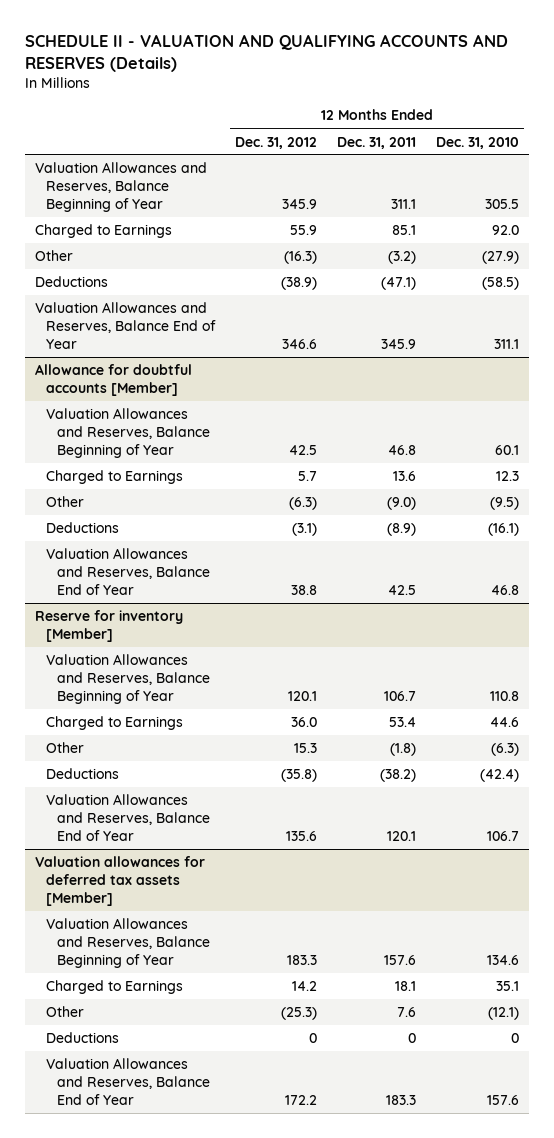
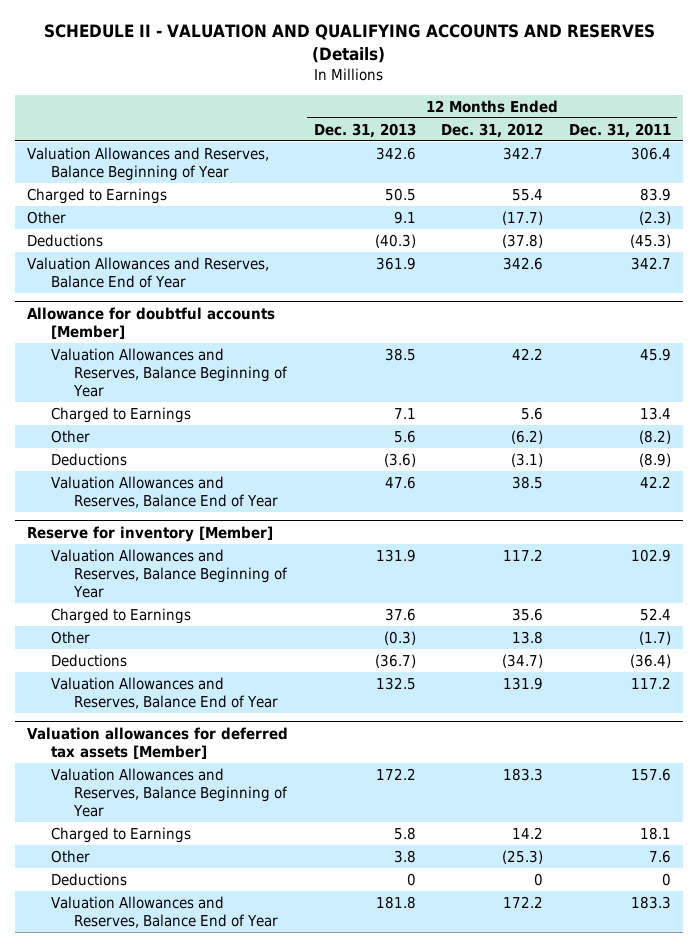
[436,136,520,149] Dec. 31, 2010 -> none
none -> [313,122,416,138] Dec. 31, 2013
[282,198,318,209] 345.9 -> [503,146,544,160] 342.7
[391,198,417,209] 311.1 -> [630,146,671,160] 306.4
[290,225,318,236] 55.9 -> [512,188,544,201] 55.4
[392,225,417,236] 85.1 -> [639,187,671,201] 83.9
[284,251,318,265] (16.3) -> [502,210,544,225] (17.7)
[388,251,417,265] (3.2) -> [638,210,671,225] (2.3)
[281,277,318,291] (38.9) -> [502,233,544,248] (37.8)
[381,277,417,291] (47.1) -> [629,233,671,248] (45.3)
[282,338,318,349] 346.6 -> [503,256,544,270] 342.6
[381,338,417,349] 345.9 -> [630,256,671,270] 342.7
[289,444,318,455] 42.5 -> [512,347,544,360] 42.2
[388,444,417,455] 46.8 -> [639,347,671,361] 45.9
[298,471,318,482] 5.7 -> [521,406,544,420] 5.6
[393,471,417,482] 13.6 -> [639,406,671,420] 13.4
[289,497,318,511] (6.3) -> [511,429,544,444] (6.2)
[387,497,417,511] (9.0) -> [638,429,671,444] (8.2)
[291,584,318,595] 38.8 -> [512,475,544,489] 38.5
[388,584,417,595] 42.5 -> [639,475,671,488] 42.2
[288,690,318,701] 120.1 -> [503,548,544,561] 117.2
[384,690,417,701] 106.7 -> [630,548,671,562] 102.9
[291,717,318,728] 36.0 -> [512,607,544,621] 35.6
[389,717,417,728] 53.4 -> [639,607,671,621] 52.4
[294,743,318,754] 15.3 -> [512,630,544,644] 13.8
[390,743,417,757] (1.8) -> [638,630,671,645] (1.7)
[281,769,318,783] (35.8) -> [502,653,544,668] (34.7)
[380,769,417,783] (38.2) -> [629,653,671,668] (36.4)
[286,830,318,841] 135.6 -> [503,676,544,690] 131.9
[387,830,417,841] 120.1 -> [630,676,671,689] 117.2

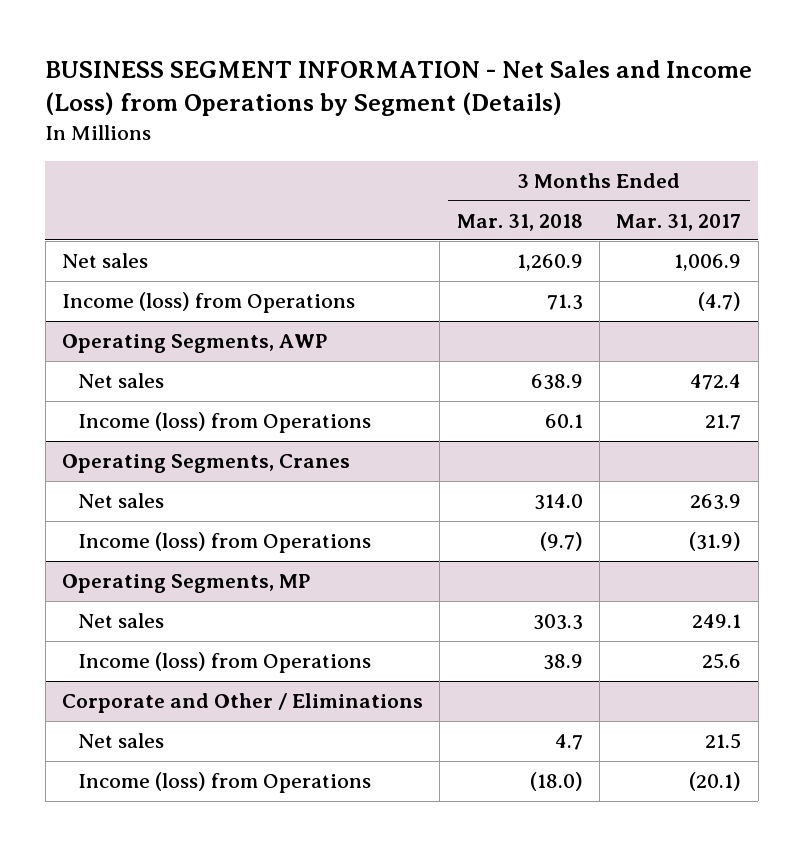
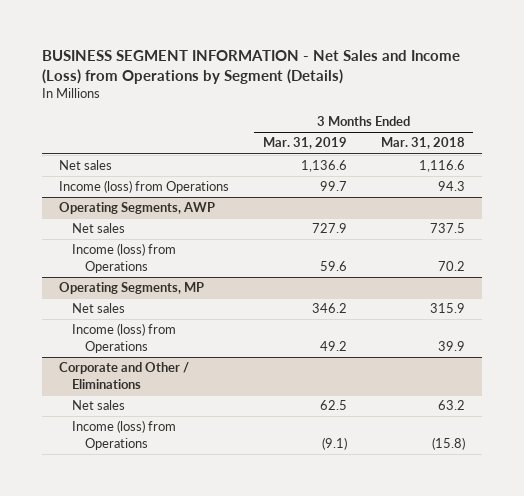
[616,213,742,231] Mar. 31, 2017 -> none
none -> [262,137,347,150] Mar. 31, 2019
[516,254,583,272] 1,260.9 -> [418,160,465,173] 1,116.6
[546,294,583,311] 71.3 -> [437,181,465,192] 94.3
[61,454,350,474] Operating Segments, Cranes -> none
[78,493,165,509] Net sales -> none
[78,532,372,554] Income (loss) from Operations -> none
[530,374,583,391] 638.9 -> [429,223,465,234] 737.5
[544,414,583,429] 60.1 -> [437,260,465,271] 70.2
[532,614,583,631] 303.3 -> [429,303,465,314] 315.9
[542,654,583,671] 38.9 -> [437,340,465,351] 39.9
[554,734,583,751] 4.7 -> [437,400,465,411] 63.2
[529,772,583,792] (18.0) -> [431,436,465,450] (15.8)

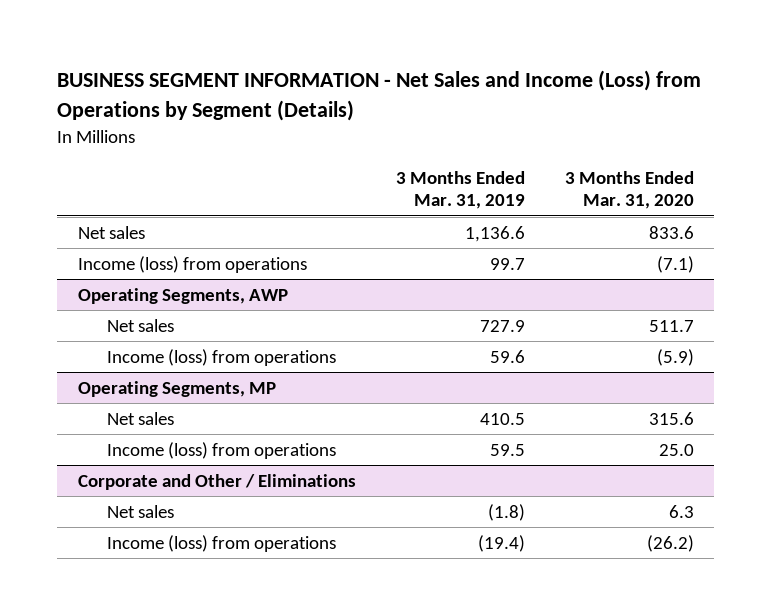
[380,137,465,150] Mar. 31, 2018 -> none
none -> [565,170,695,210] 3 Months Ended Mar. 31, 2020
[58,180,229,194] Income (loss) from Operations -> [77,255,307,273] Income (loss) from operations
[71,243,176,273] Income (loss) from Operations -> [106,348,336,366] Income (loss) from operations
[311,303,347,314] 346.2 -> [479,412,525,425] 410.5
[71,323,176,353] Income (loss) from Operations -> [106,441,336,459] Income (loss) from operations
[319,340,347,351] 49.2 -> [489,443,525,456] 59.5
[319,400,347,411] 62.5 -> [487,503,525,521] (1.8)
[71,420,176,450] Income (loss) from Operations -> [106,534,336,552] Income (loss) from operations
[321,436,347,450] (9.1) -> [477,534,525,552] (19.4)

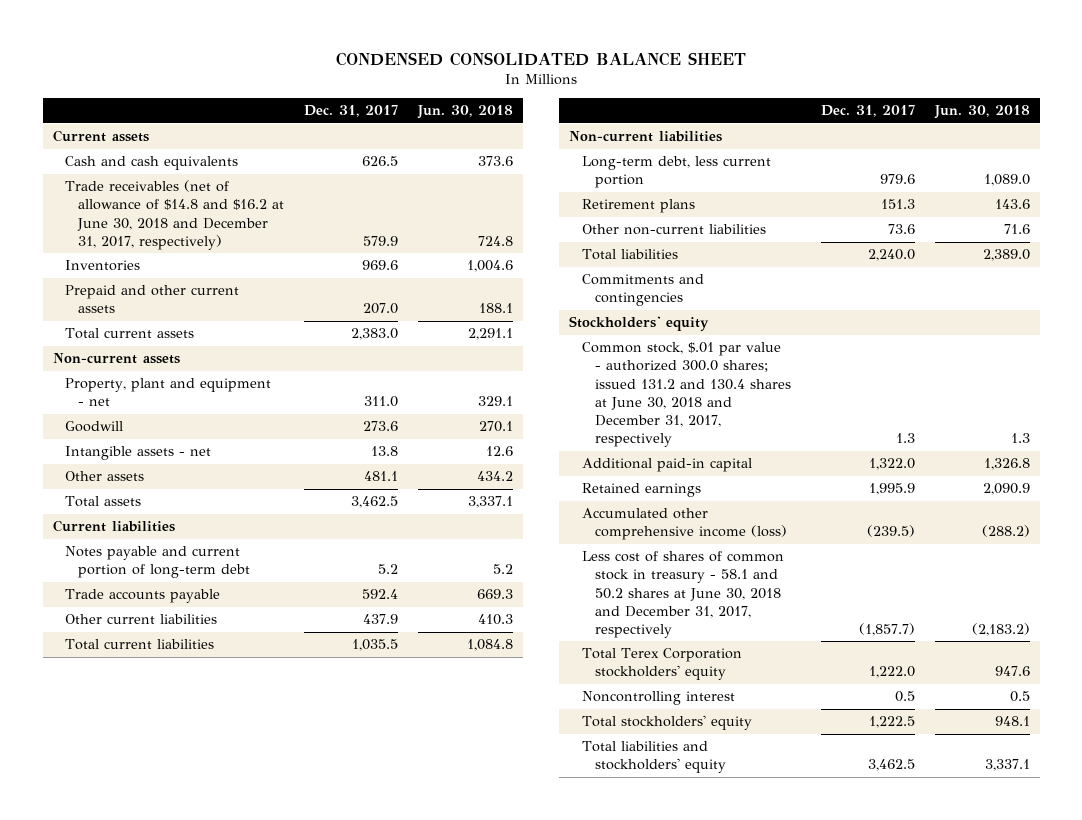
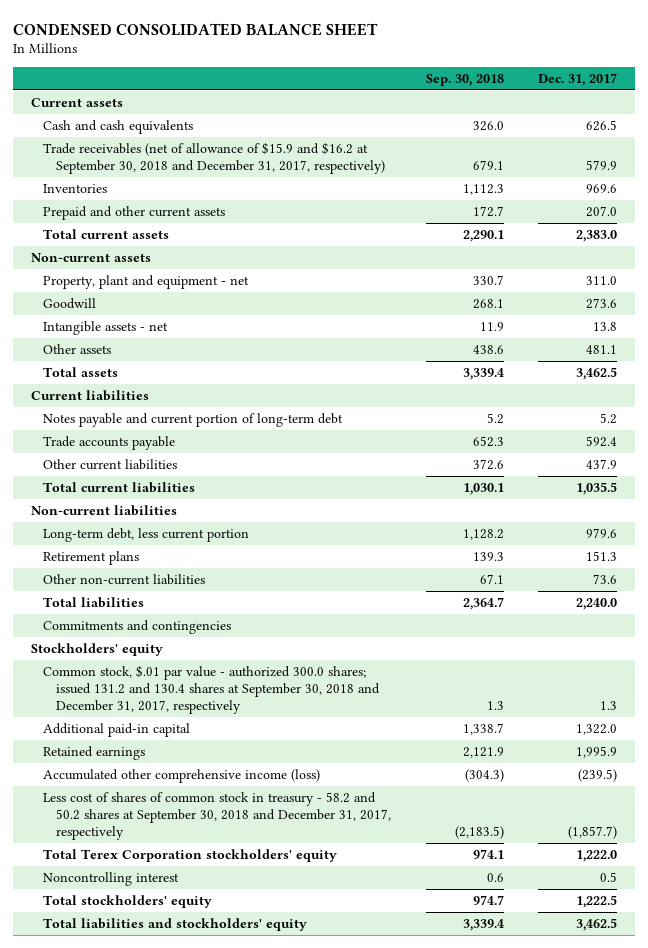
[417,105,514,120] Jun. 30, 2018 -> none
none -> [425,73,504,86] Sep. 30, 2018
[65,180,285,250] Trade receivables (net of allowance of $14.8 and $16.2 at June 30, 2018 and December 31, 2017, respectively) -> [43,141,385,174] Trade receivables (net of allowance of $15.9 and $16.2 at September 30, 2018 and December 31, 2017, respectively)
[581,342,791,448] Common stock, $.01 par value - authorized 300.0 shares; issued 131.2 and 130.4 shares at June 30, 2018 and December 31, 2017, respectively -> [43,664,380,714] Common stock, $.01 par value - authorized 300.0 shares; issued 131.2 and 130.4 shares at September 30, 2018 and December 31, 2017, respectively
[581,551,784,639] Less cost of shares of common stock in treasury - 58.1 and 50.2 shares at June 30, 2018 and December 31, 2017, respectively -> [43,791,391,840] Less cost of shares of common stock in treasury - 58.2 and 50.2 shares at September 30, 2018 and December 31, 2017, respectively

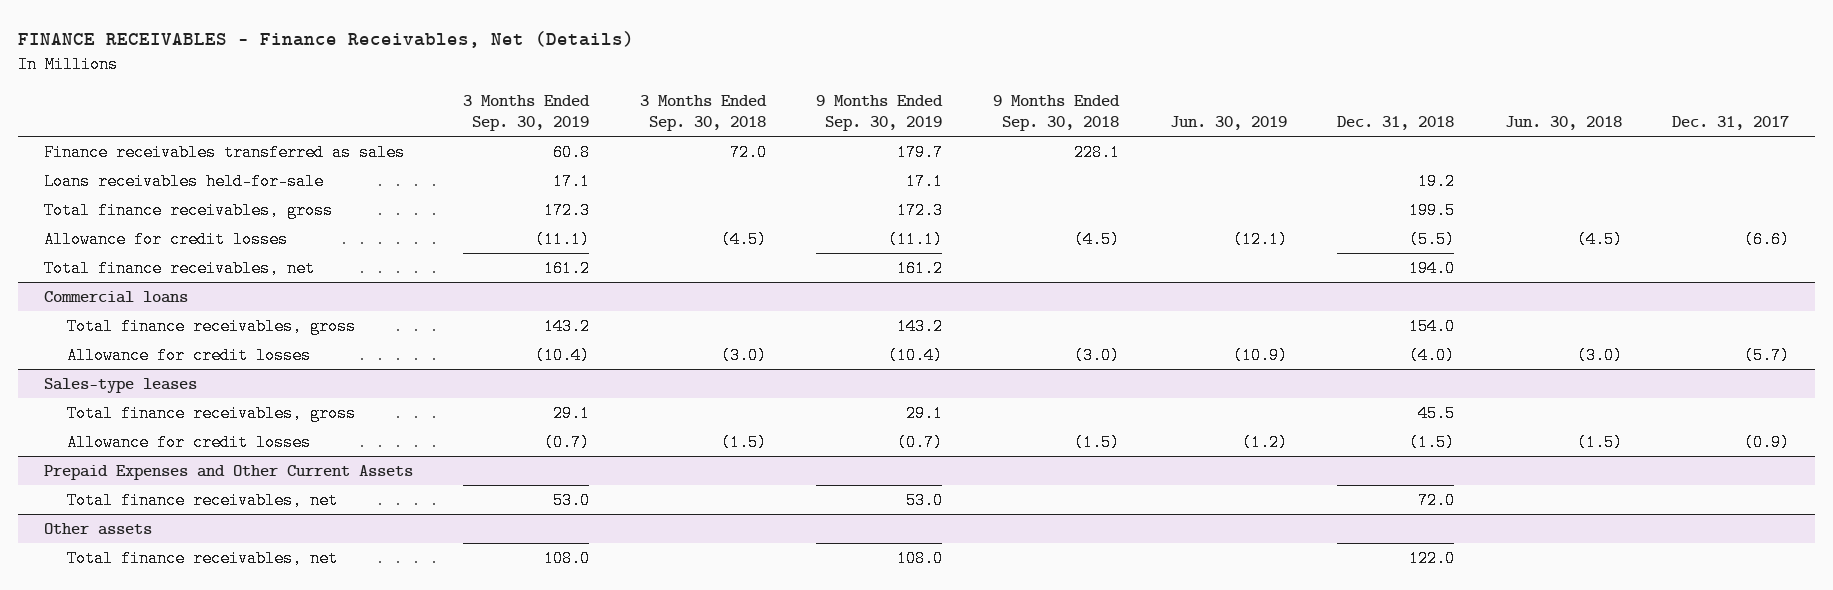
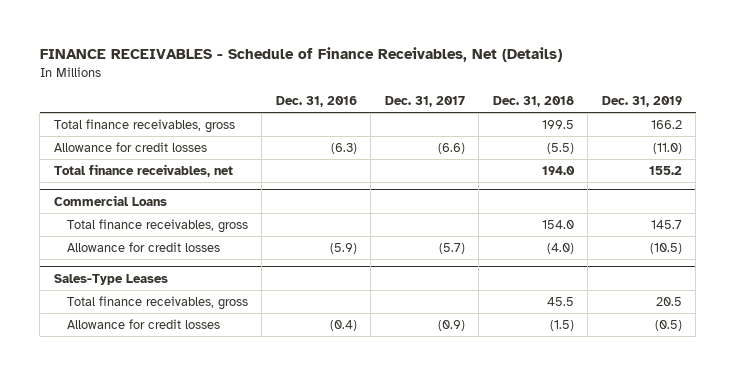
[18,31,635,49] FINANCE RECEIVABLES - Finance Receivables, Net (Details) -> [39,47,562,63] FINANCE RECEIVABLES - Schedule of Finance Receivables, Net (Details)
[463,94,591,131] 3 Months Ended Sep. 30, 2019 -> none
[639,94,767,131] 3 Months Ended Sep. 30, 2018 -> none
[816,94,944,131] 9 Months Ended Sep. 30, 2019 -> none
[993,94,1121,131] 9 Months Ended Sep. 30, 2018 -> none
[1169,115,1287,130] Jun. 30, 2019 -> none
[1504,115,1622,130] Jun. 30, 2018 -> none
none -> [275,95,357,107] Dec. 31, 2016
none -> [601,95,682,107] Dec. 31, 2019
[43,143,405,161] Finance receivables transferred as sales -> none
[43,172,324,190] Loans receivables held-for-sale -> none
[43,290,188,303] Commercial loans -> [53,194,167,206] Commercial Loans
[43,377,197,393] Sales-type leases -> [53,273,168,285] Sales-Type Leases
[43,464,413,480] Prepaid Expenses and Other Current Assets -> none
[67,491,339,509] Total finance receivables, net -> none
[43,522,152,535] Other assets -> none
[67,549,339,567] Total finance receivables, net -> none

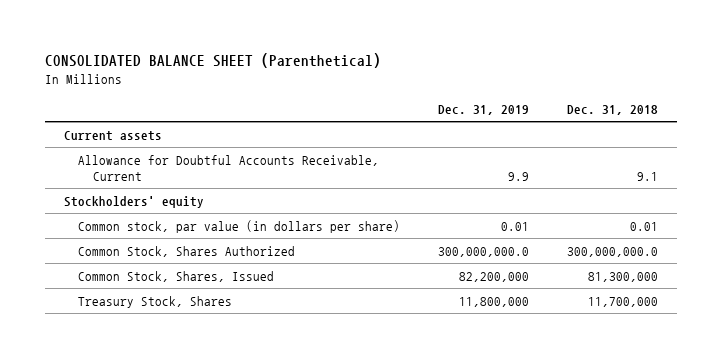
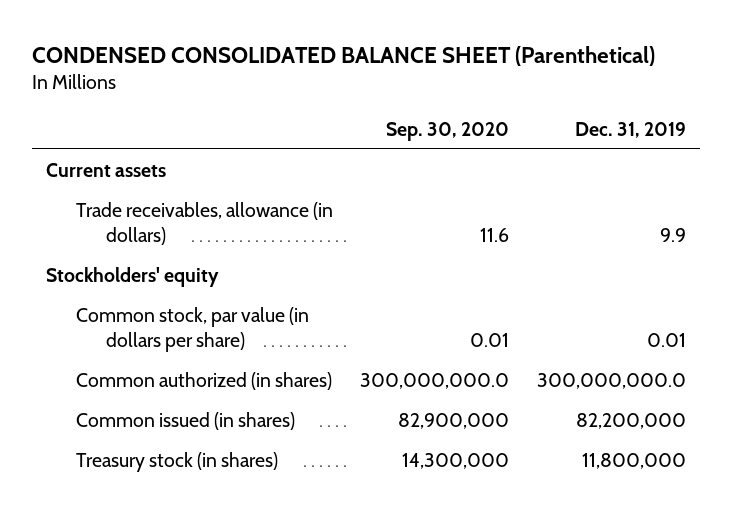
[44,53,381,69] CONSOLIDATED BALANCE SHEET (Parenthetical) -> [32,45,656,66] CONDENSED CONSOLIDATED BALANCE SHEET (Parenthetical)
[566,104,658,115] Dec. 31, 2018 -> none
none -> [386,121,510,141] Sep. 30, 2020
[78,154,380,181] Allowance for Doubtful Accounts Receivable, Current -> [75,201,333,245] Trade receivables, allowance (in dollars)
[78,245,296,257] Common Stock, Shares Authorized -> [75,371,332,390] Common authorized (in shares)
[78,270,275,282] Common Stock, Shares, Issued -> [75,411,295,430] Common issued (in shares)
[78,295,233,308] Treasury Stock, Shares -> [75,451,278,472] Treasury stock (in shares)

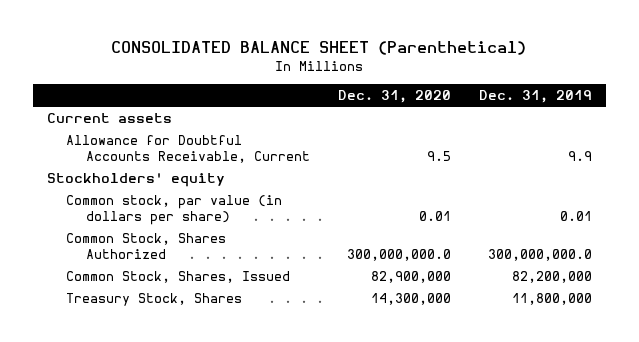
[32,45,656,66] CONDENSED CONSOLIDATED BALANCE SHEET (Parenthetical) -> [111,41,527,56] CONSOLIDATED BALANCE SHEET (Parenthetical)
[386,121,510,141] Sep. 30, 2020 -> none
none -> [337,89,451,103] Dec. 31, 2020
[75,201,333,245] Trade receivables, allowance (in dollars) -> [66,135,310,163] Allowance for Doubtful Accounts Receivable, Current
[75,371,332,390] Common authorized (in shares) -> [66,233,227,259] Common Stock, Shares Authorized
[75,411,295,430] Common issued (in shares) -> [66,271,291,284] Common Stock, Shares, Issued
[75,451,278,472] Treasury stock (in shares) -> [66,293,243,307] Treasury Stock, Shares

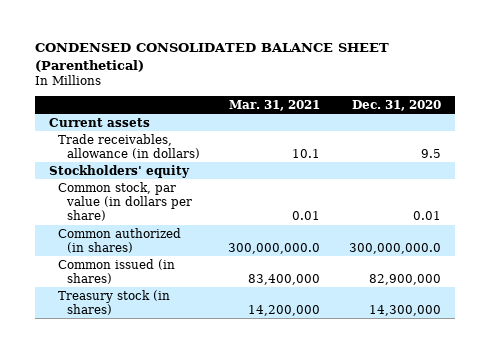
[111,41,527,56] CONSOLIDATED BALANCE SHEET (Parenthetical) -> [34,43,389,72] CONDENSED CONSOLIDATED BALANCE SHEET (Parenthetical)
[478,89,592,103] Dec. 31, 2019 -> none
none -> [229,99,321,111] Mar. 31, 2021
[66,135,310,163] Allowance for Doubtful Accounts Receivable, Current -> [57,133,200,159] Trade receivables, allowance (in dollars)
[66,233,227,259] Common Stock, Shares Authorized -> [57,227,181,253] Common authorized (in shares)
[66,271,291,284] Common Stock, Shares, Issued -> [57,258,175,284] Common issued (in shares)
[66,293,243,307] Treasury Stock, Shares -> [57,289,170,315] Treasury stock (in shares)

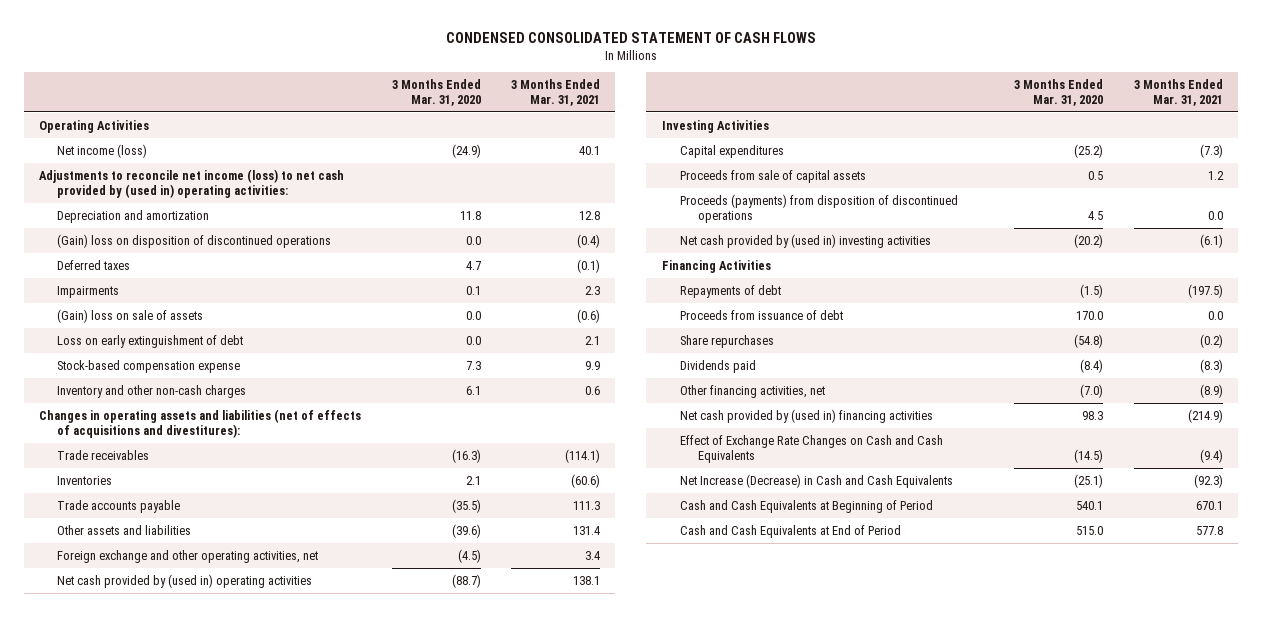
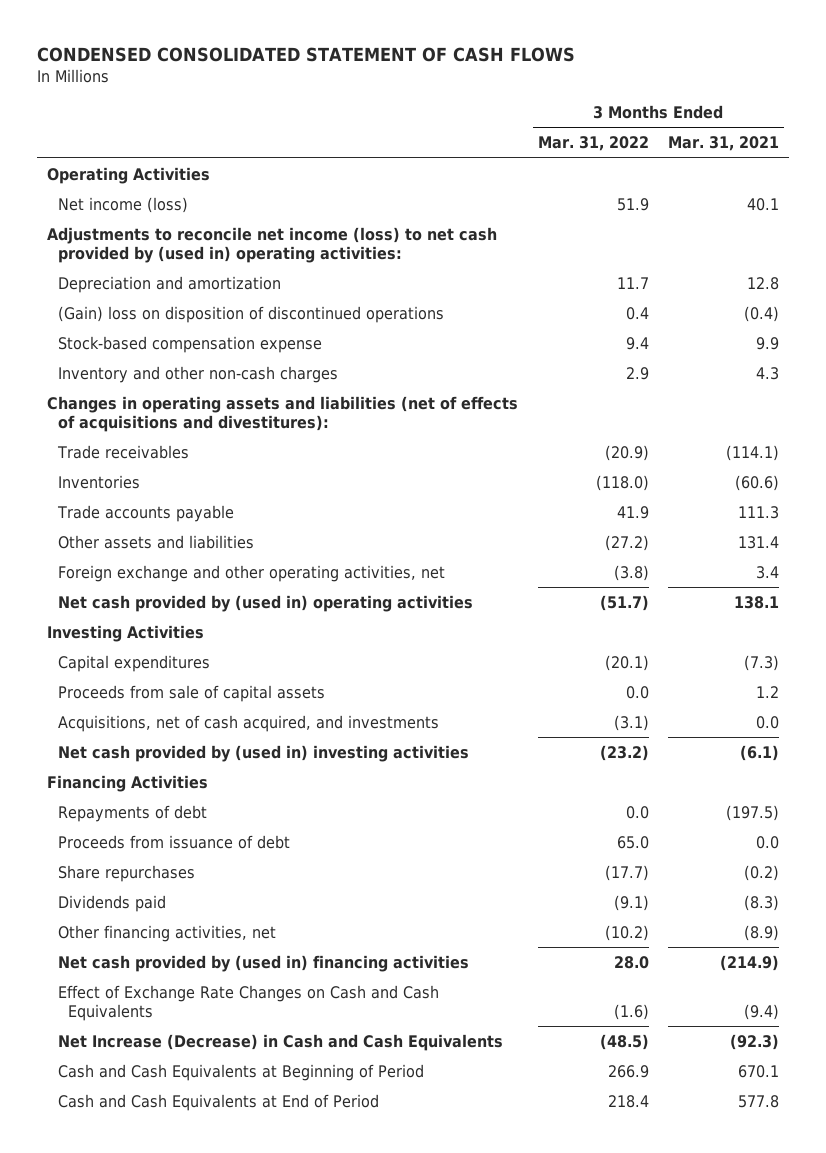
[391,78,481,106] 3 Months Ended Mar. 31, 2020 -> none
none -> [537,136,649,152] Mar. 31, 2022
[57,259,131,270] Deferred taxes -> none
[57,285,120,298] Impairments -> none
[57,308,204,323] (Gain) loss on sale of assets -> none
[57,334,244,348] Loss on early extinguishment of debt -> none
[585,385,601,395] 0.6 -> [756,366,780,380] 4.3
[679,193,958,223] Proceeds (payments) from disposition of discontinued operations -> none
none -> [57,714,439,732] Acquisitions, net of cash acquired, and investments

